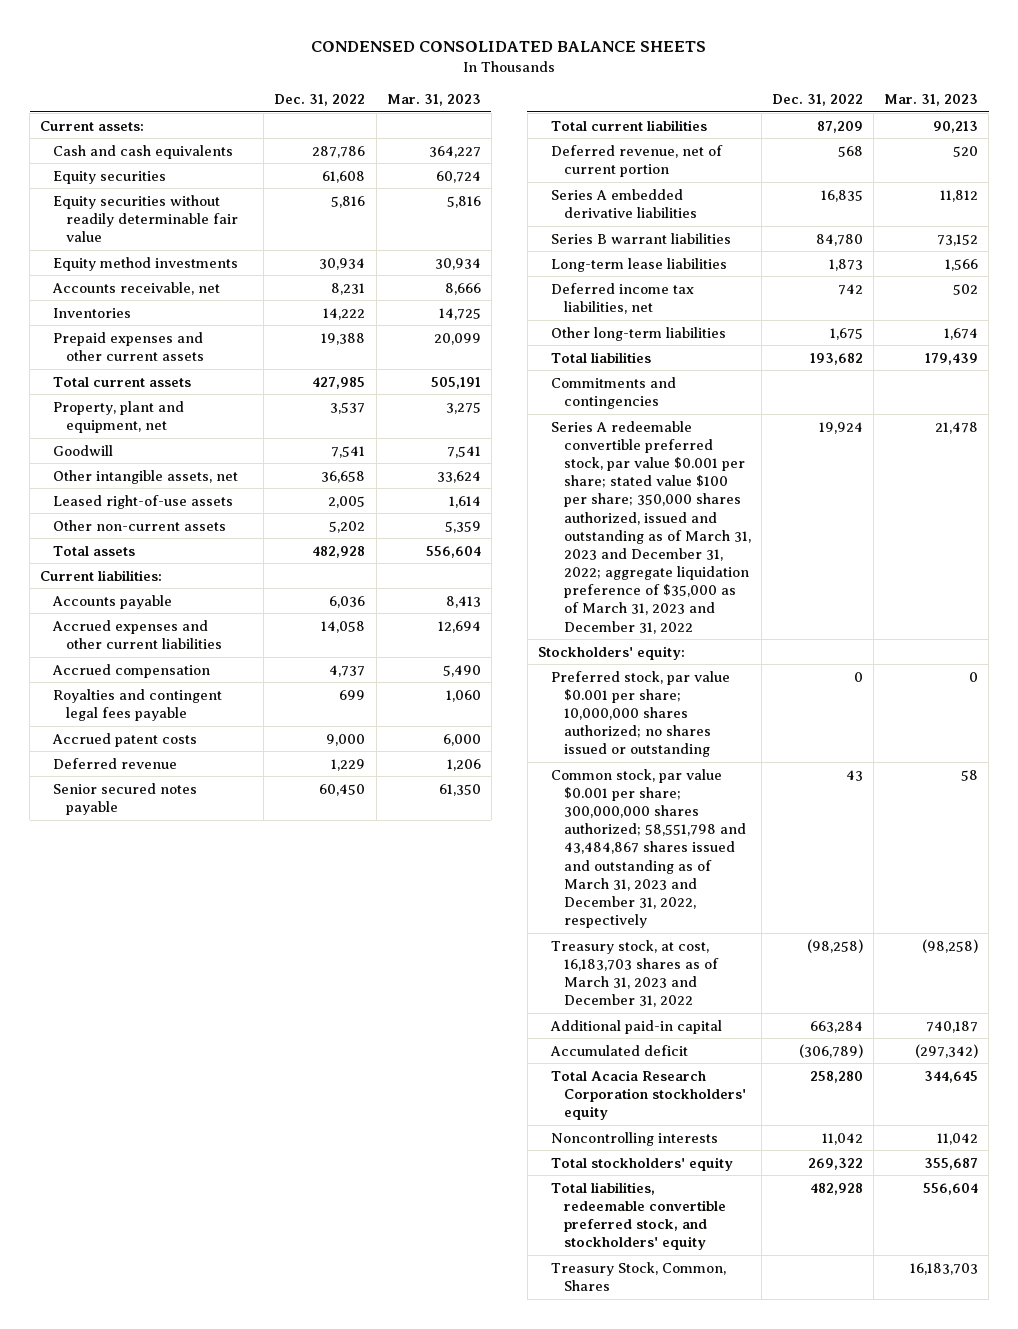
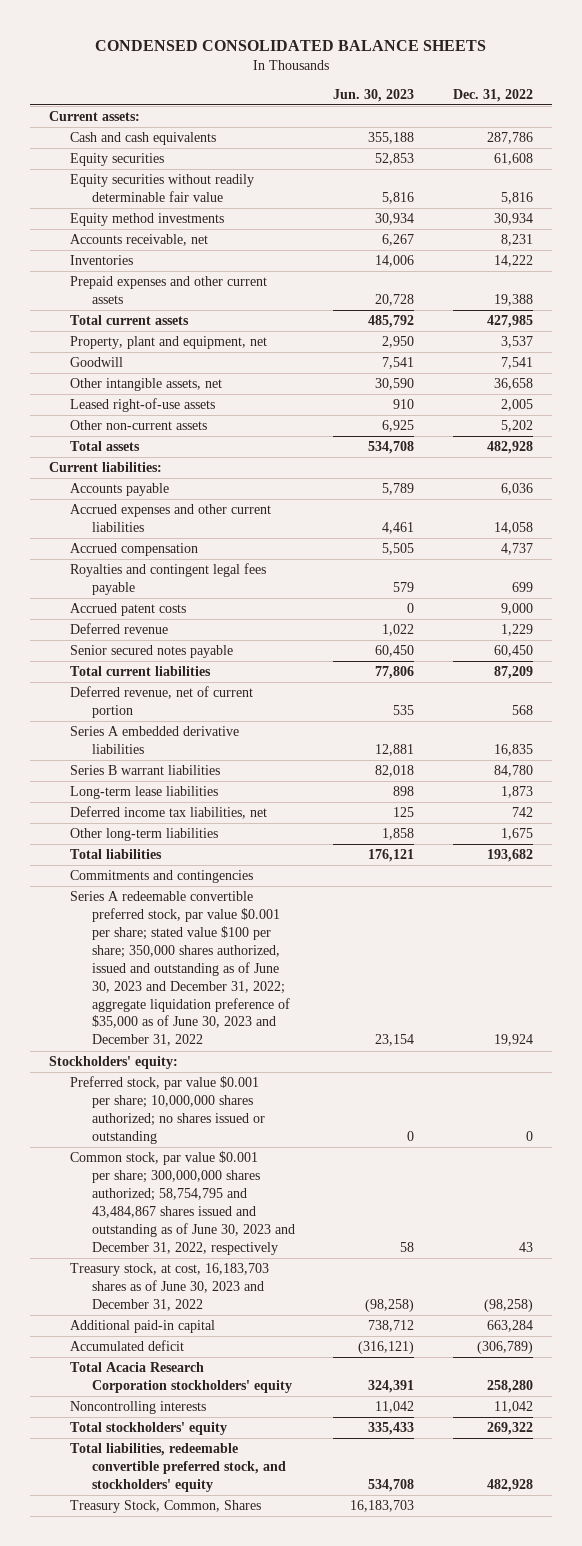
[386,93,481,106] Mar. 31, 2023 -> none
none -> [333,88,415,102] Jun. 30, 2023
[550,420,751,634] Series A redeemable convertible preferred stock, par value $0.001 per share; stated value $100 per share; 350,000 shares authorized, issued and outstanding as of March 31, 2023 and December 31, 2022; aggregate liquidation preference of $35,000 as of March 31, 2023 and December 31, 2022 -> [70,891,290,1047] Series A redeemable convertible preferred stock, par value $0.001 per share; stated value $100 per share; 350,000 shares authorized, issued and outstanding as of June 30, 2023 and December 31, 2022; aggregate liquidation preference of $35,000 as of June 30, 2023 and December 31, 2022
[550,768,746,929] Common stock, par value $0.001 per share; 300,000,000 shares authorized; 58,551,798 and 43,484,867 shares issued and outstanding as of March 31, 2023 and December 31, 2022, respectively -> [70,1151,295,1255] Common stock, par value $0.001 per share; 300,000,000 shares authorized; 58,754,795 and 43,484,867 shares issued and outstanding as of June 30, 2023 and December 31, 2022, respectively
[550,939,719,1008] Treasury stock, at cost, 16,183,703 shares as of March 31, 2023 and December 31, 2022 -> [70,1263,270,1311] Treasury stock, at cost, 16,183,703 shares as of June 30, 2023 and December 31, 2022

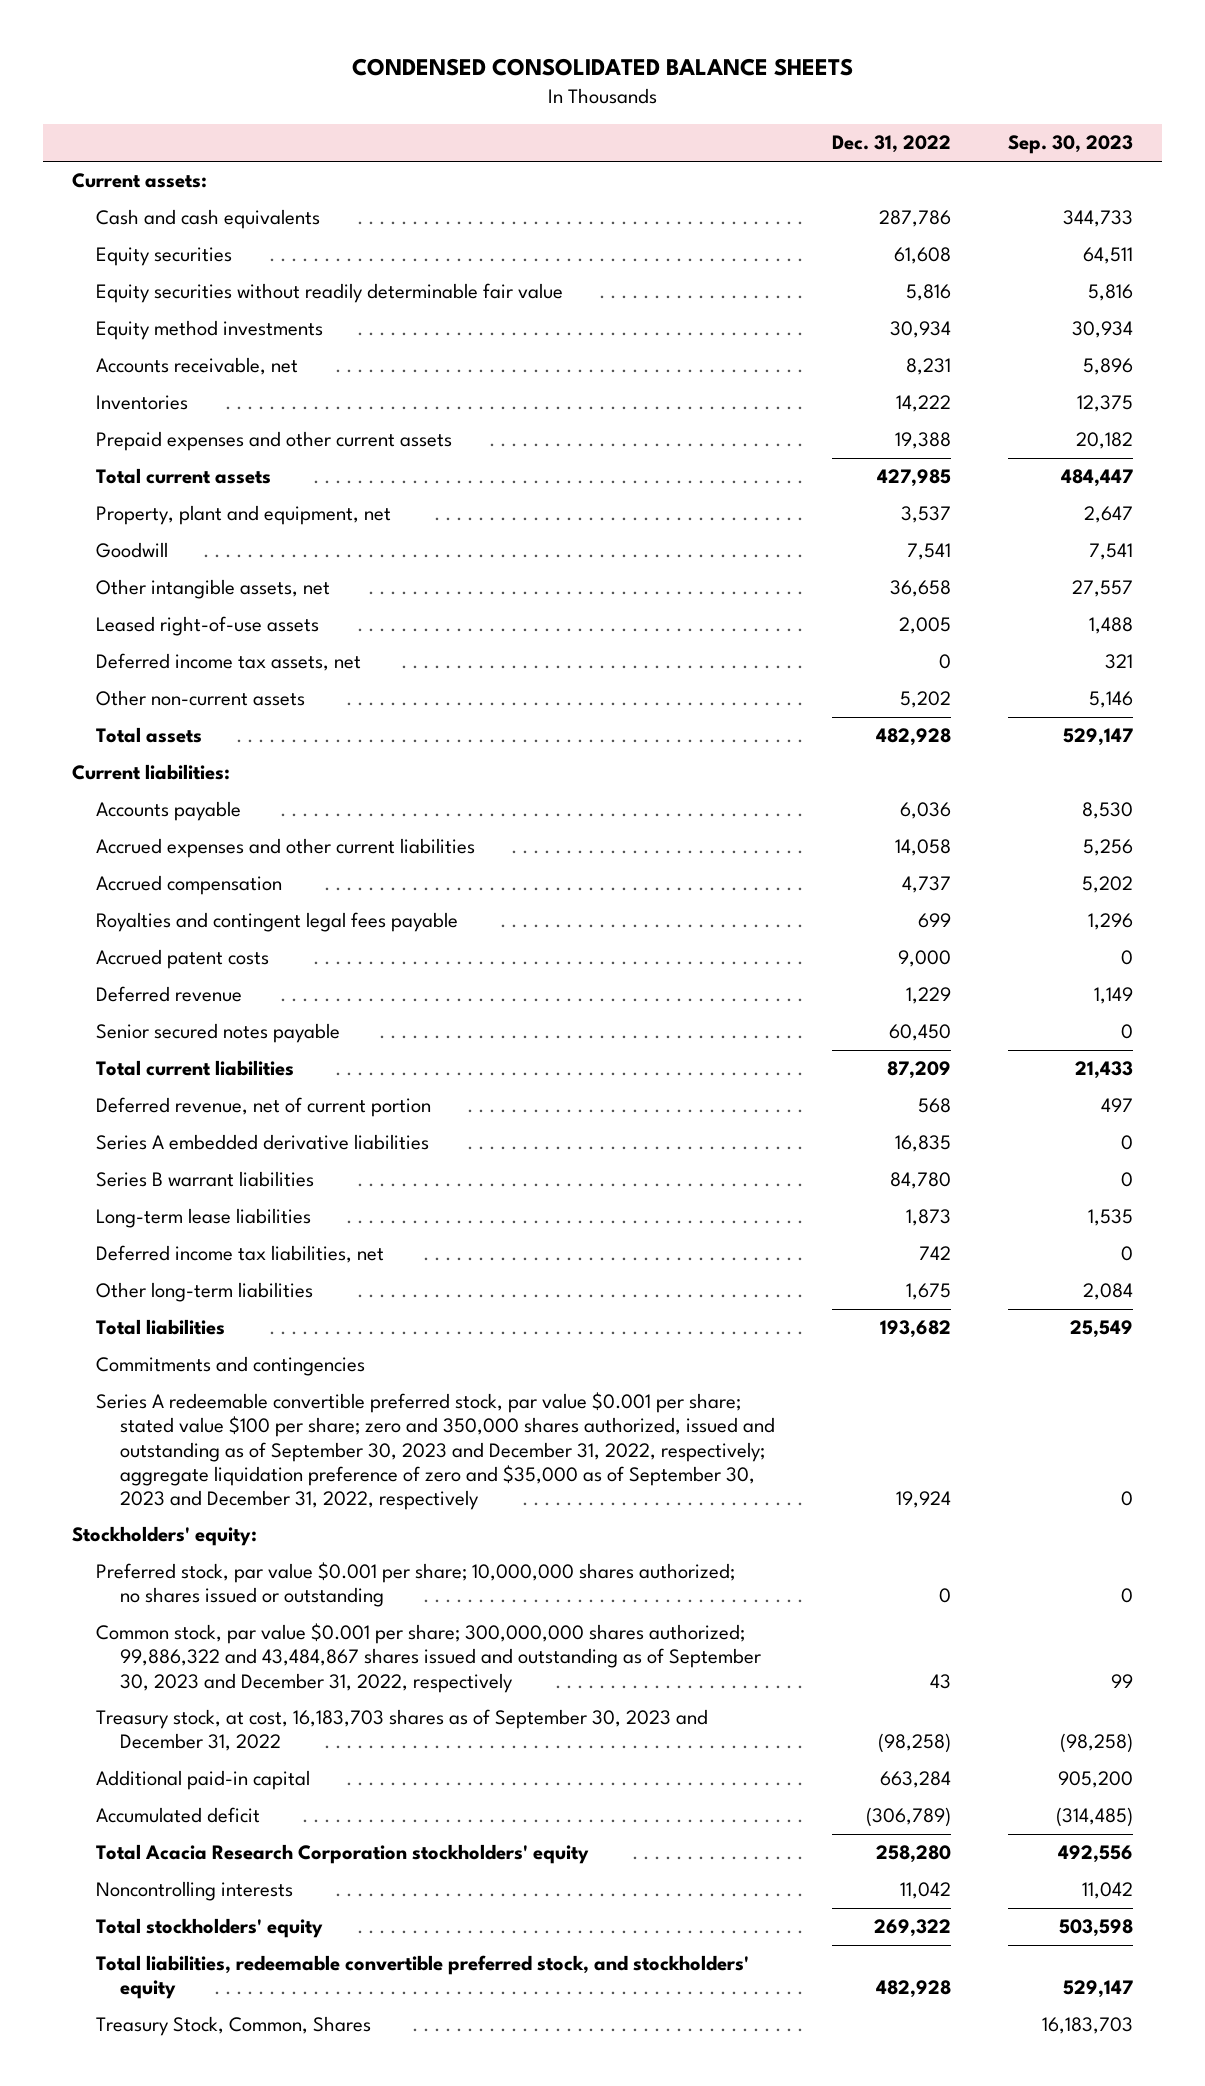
[333,88,415,102] Jun. 30, 2023 -> none
none -> [1008,135,1134,155] Sep. 30, 2023
none -> [95,653,361,672] Deferred income tax assets, net
[70,891,290,1047] Series A redeemable convertible preferred stock, par value $0.001 per share; stated value $100 per share; 350,000 shares authorized, issued and outstanding as of June 30, 2023 and December 31, 2022; aggregate liquidation preference of $35,000 as of June 30, 2023 and December 31, 2022 -> [95,1392,775,1510] Series A redeemable convertible preferred stock, par value $0.001 per share; stated value $100 per share; zero and 350,000 shares authorized, issued and outstanding as of September 30, 2023 and December 31, 2022, respectively; aggregate liquidation preference of zero and $35,000 as of September 30, 2023 and December 31, 2022, respectively
[70,1151,295,1255] Common stock, par value $0.001 per share; 300,000,000 shares authorized; 58,754,795 and 43,484,867 shares issued and outstanding as of June 30, 2023 and December 31, 2022, respectively -> [95,1623,761,1693] Common stock, par value $0.001 per share; 300,000,000 shares authorized; 99,886,322 and 43,484,867 shares issued and outstanding as of September 30, 2023 and December 31, 2022, respectively
[70,1263,270,1311] Treasury stock, at cost, 16,183,703 shares as of June 30, 2023 and December 31, 2022 -> [95,1709,708,1752] Treasury stock, at cost, 16,183,703 shares as of September 30, 2023 and December 31, 2022

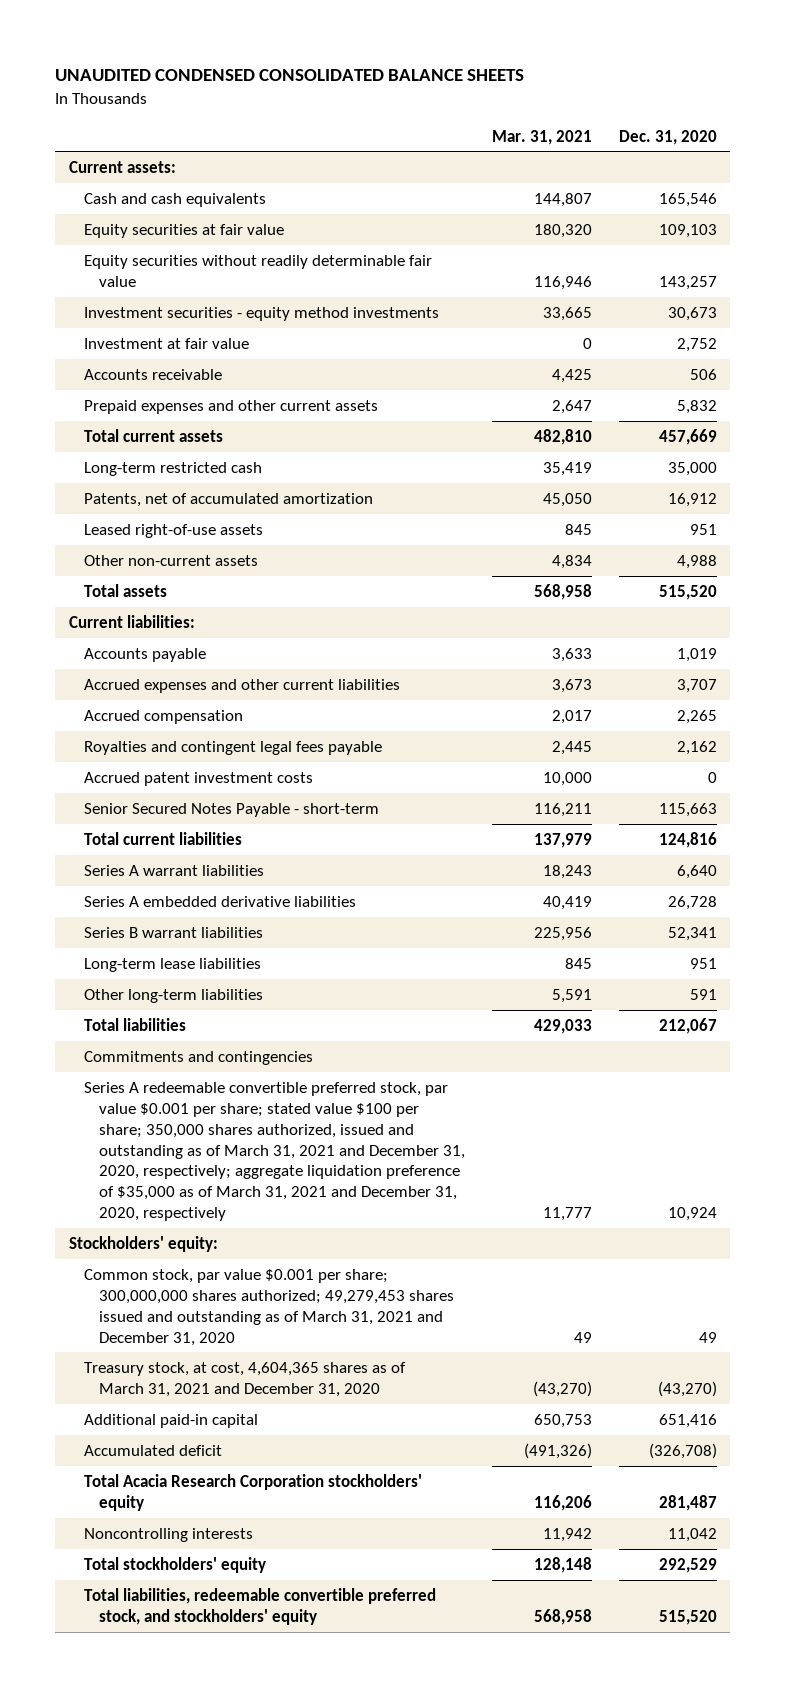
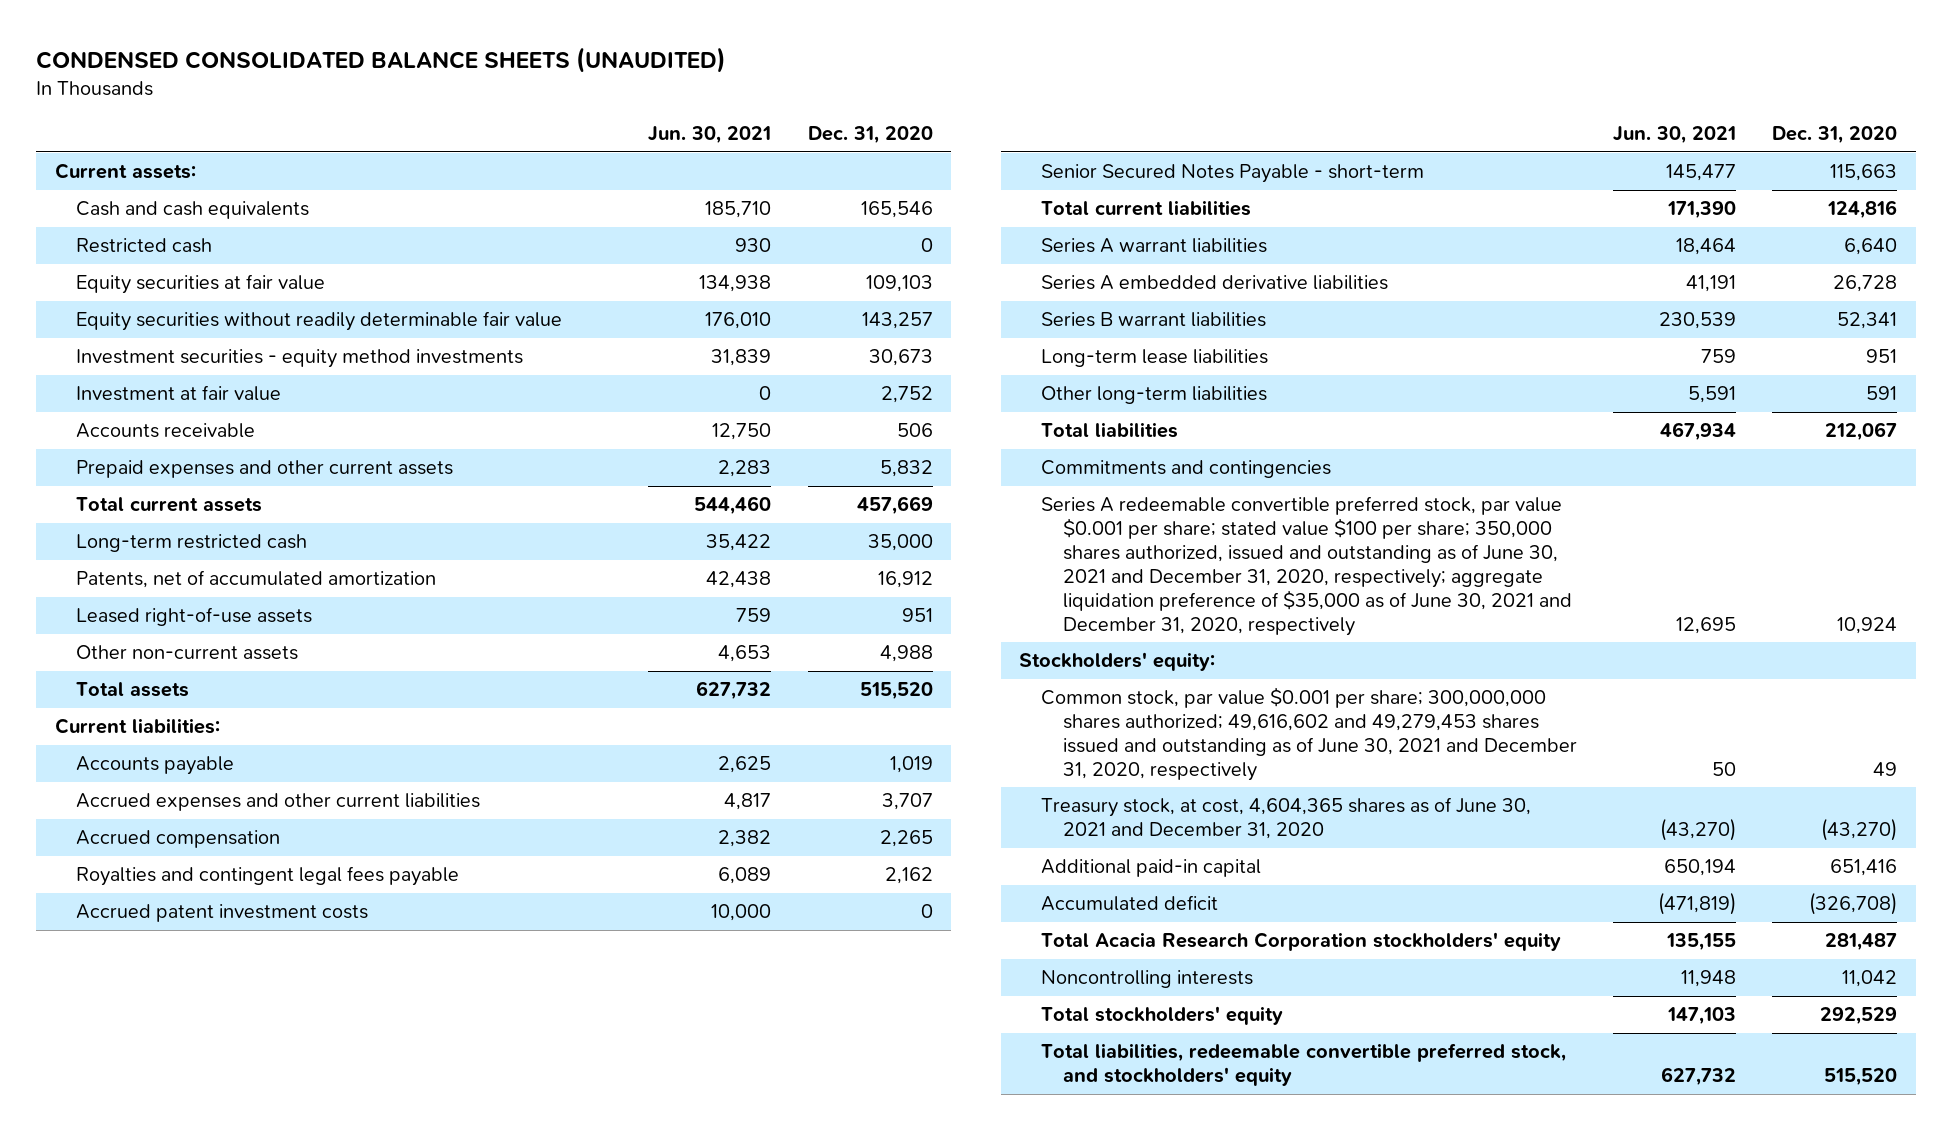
[55,69,525,82] UNAUDITED CONDENSED CONSOLIDATED BALANCE SHEETS -> [36,46,727,73] CONDENSED CONSOLIDATED BALANCE SHEETS (UNAUDITED)
[491,129,592,145] Mar. 31, 2021 -> none
none -> [648,126,772,145] Jun. 30, 2021
none -> [76,238,213,254] Restricted cash
[83,1081,465,1222] Series A redeemable convertible preferred stock, par value $0.001 per share; stated value $100 per share; 350,000 shares authorized, issued and outstanding as of March 31, 2021 and December 31, 2020, respectively; aggregate liquidation preference of $35,000 as of March 31, 2021 and December 31, 2020, respectively -> [1041,496,1572,636] Series A redeemable convertible preferred stock, par value $0.001 per share; stated value $100 per share; 350,000 shares authorized, issued and outstanding as of June 30, 2021 and December 31, 2020, respectively; aggregate liquidation preference of $35,000 as of June 30, 2021 and December 31, 2020, respectively
[83,1268,454,1346] Common stock, par value $0.001 per share; 300,000,000 shares authorized; 49,279,453 shares issued and outstanding as of March 31, 2021 and December 31, 2020 -> [1041,687,1577,781] Common stock, par value $0.001 per share; 300,000,000 shares authorized; 49,616,602 and 49,279,453 shares issued and outstanding as of June 30, 2021 and December 31, 2020, respectively
[83,1361,406,1397] Treasury stock, at cost, 4,604,365 shares as of March 31, 2021 and December 31, 2020 -> [1041,797,1532,840] Treasury stock, at cost, 4,604,365 shares as of June 30, 2021 and December 31, 2020

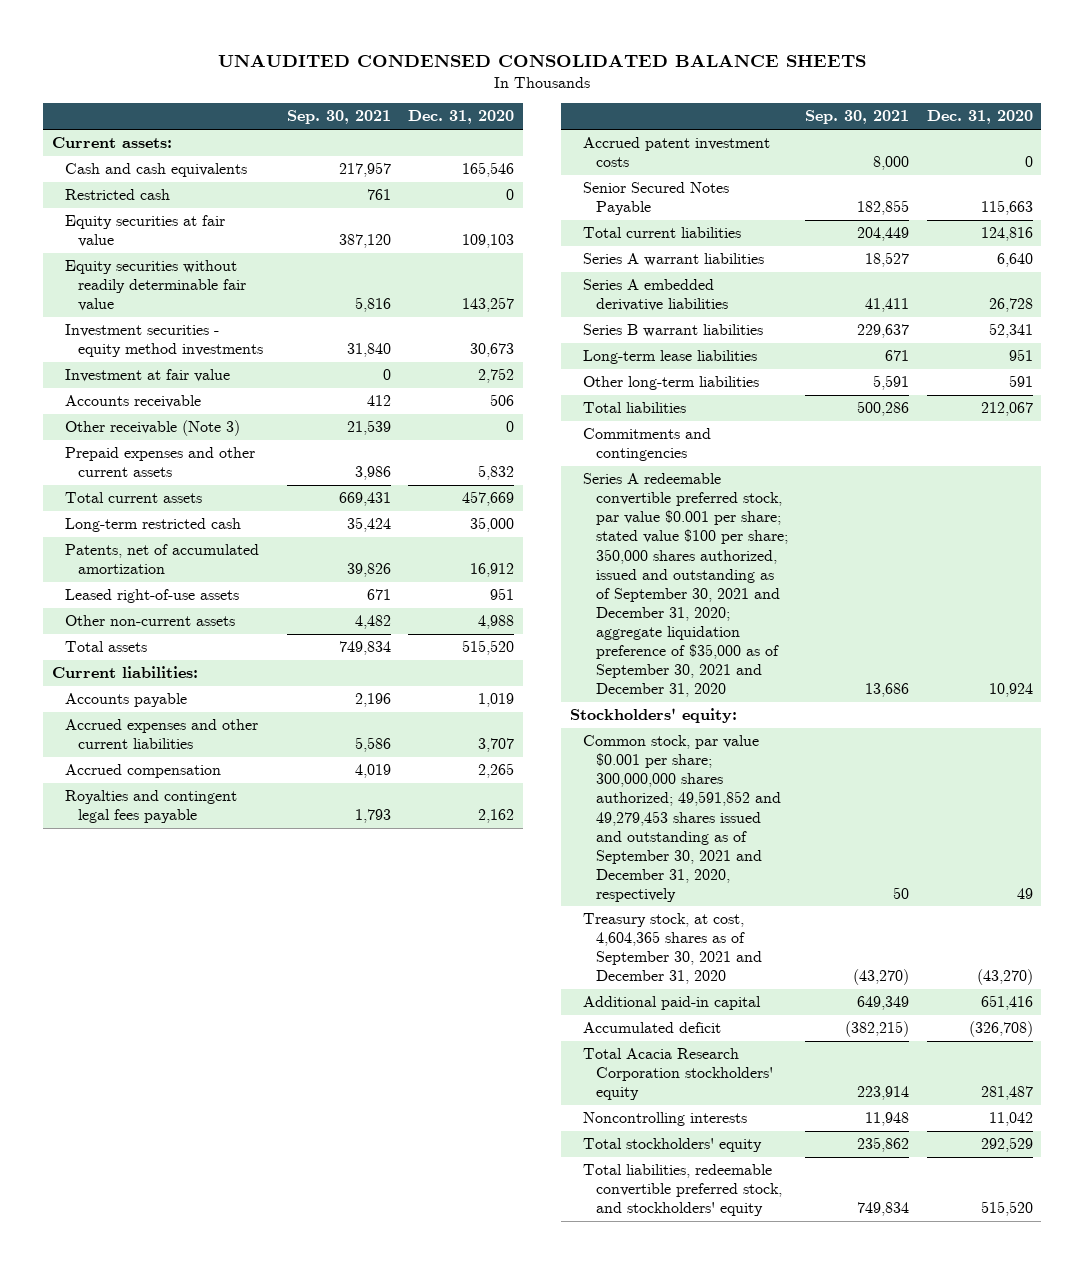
[36,46,727,73] CONDENSED CONSOLIDATED BALANCE SHEETS (UNAUDITED) -> [218,53,867,67] UNAUDITED CONDENSED CONSOLIDATED BALANCE SHEETS
[648,126,772,145] Jun. 30, 2021 -> none
none -> [287,110,392,125] Sep. 30, 2021
none -> [64,420,240,437] Other receivable (Note 3)
[1041,164,1425,184] Senior Secured Notes Payable - short-term -> [583,182,730,216] Senior Secured Notes Payable
[1041,496,1572,636] Series A redeemable convertible preferred stock, par value $0.001 per share; stated value $100 per share; 350,000 shares authorized, issued and outstanding as of June 30, 2021 and December 31, 2020, respectively; aggregate liquidation preference of $35,000 as of June 30, 2021 and December 31, 2020, respectively -> [583,473,789,697] Series A redeemable convertible preferred stock, par value $0.001 per share; stated value $100 per share; 350,000 shares authorized, issued and outstanding as of September 30, 2021 and December 31, 2020; aggregate liquidation preference of $35,000 as of September 30, 2021 and December 31, 2020
[1041,687,1577,781] Common stock, par value $0.001 per share; 300,000,000 shares authorized; 49,616,602 and 49,279,453 shares issued and outstanding as of June 30, 2021 and December 31, 2020, respectively -> [583,735,782,902] Common stock, par value $0.001 per share; 300,000,000 shares authorized; 49,591,852 and 49,279,453 shares issued and outstanding as of September 30, 2021 and December 31, 2020, respectively
[1041,797,1532,840] Treasury stock, at cost, 4,604,365 shares as of June 30, 2021 and December 31, 2020 -> [583,913,763,985] Treasury stock, at cost, 4,604,365 shares as of September 30, 2021 and December 31, 2020

